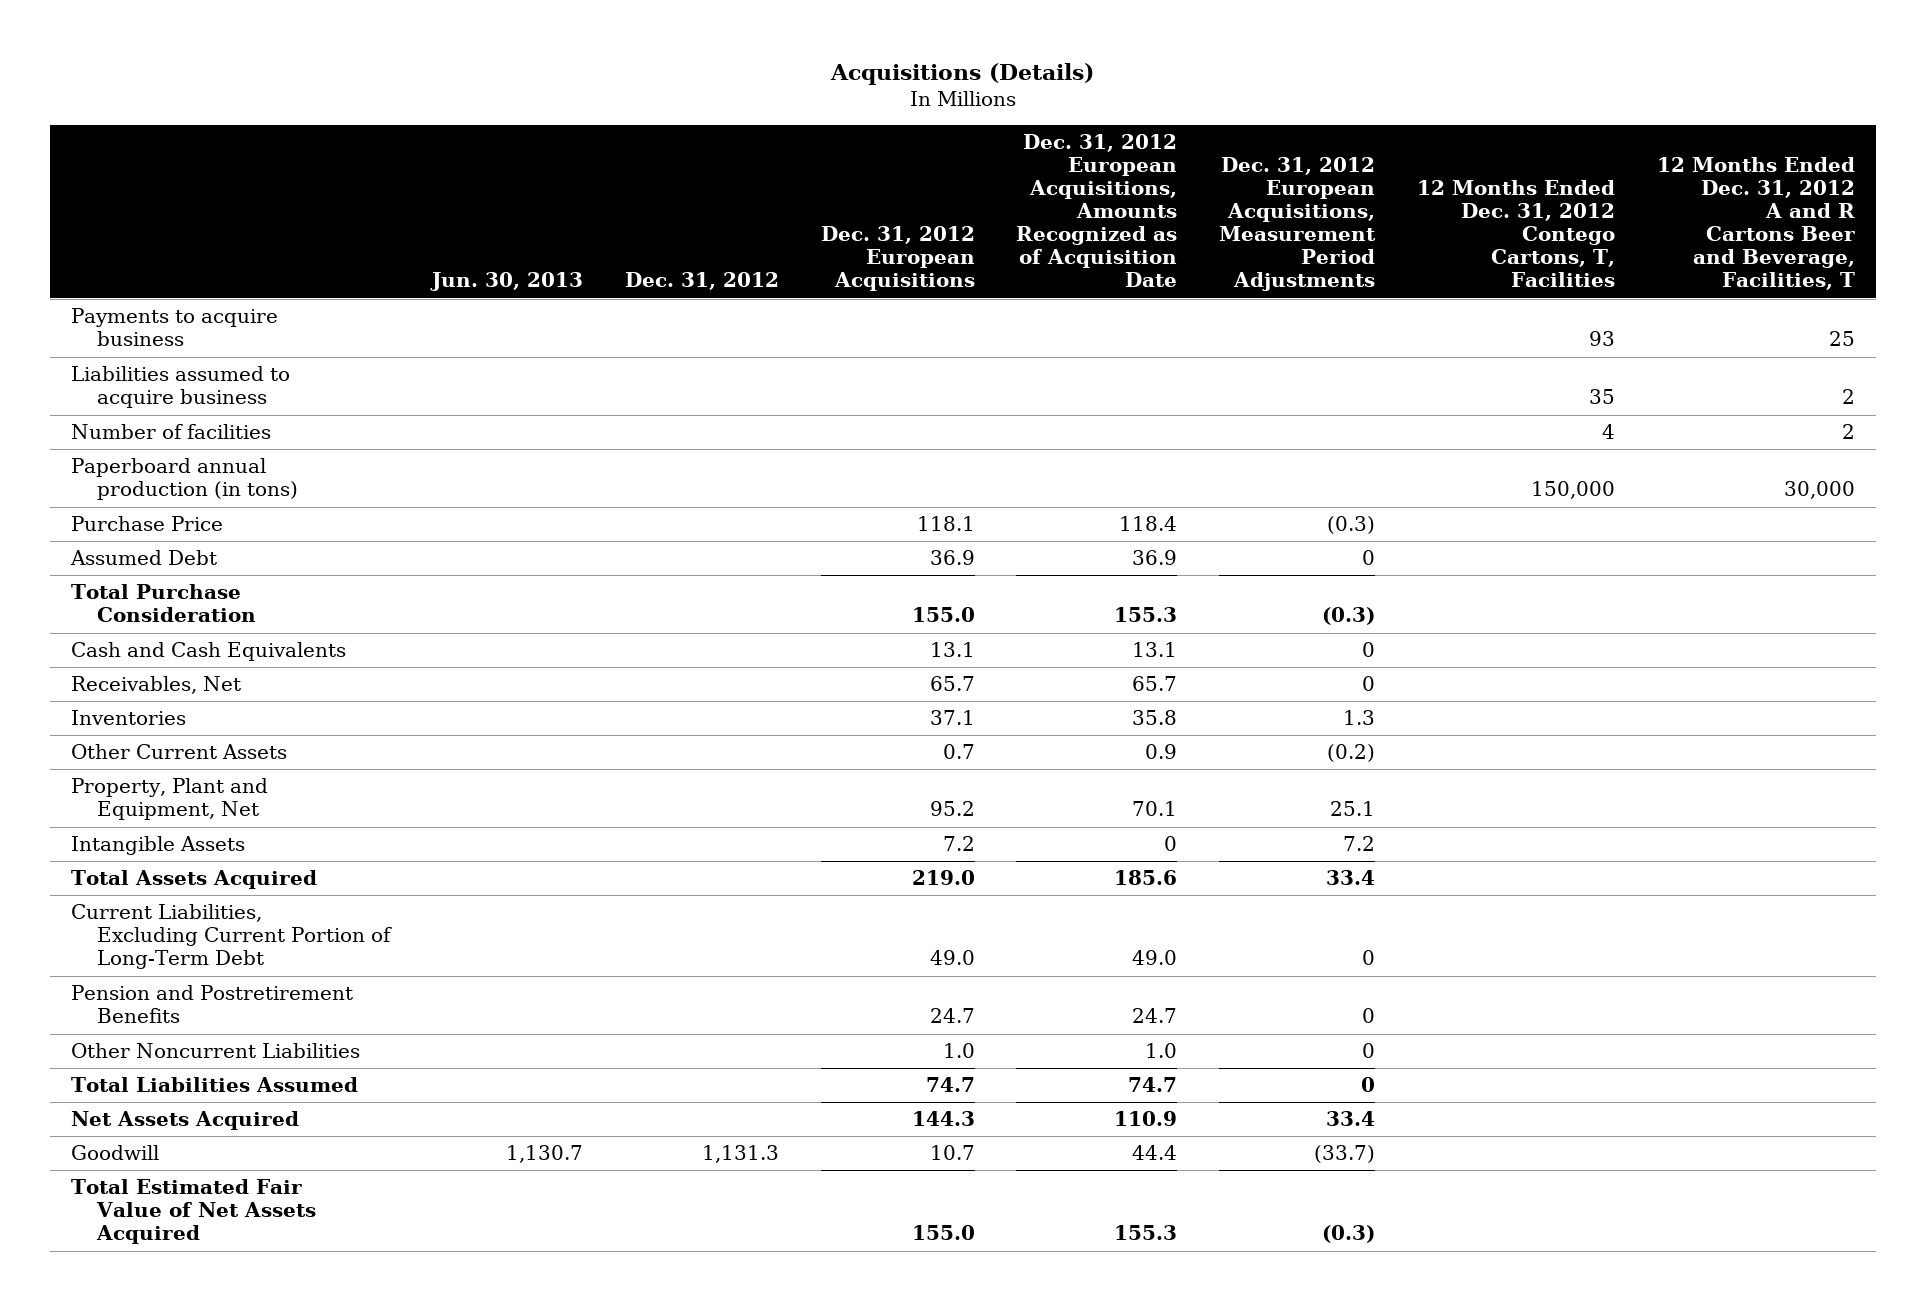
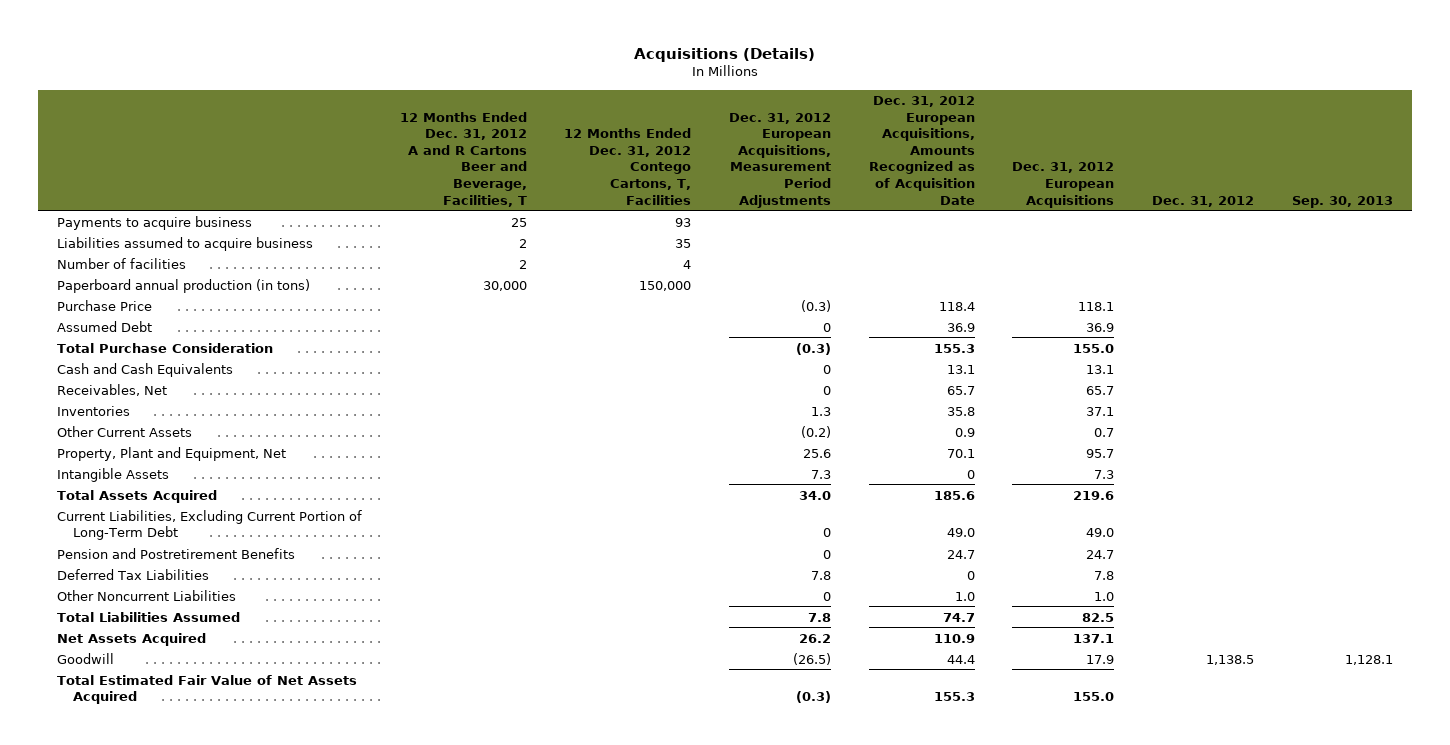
[430,272,584,292] Jun. 30, 2013 -> none
none -> [1291,195,1393,208] Sep. 30, 2013
[929,801,975,817] 95.2 -> [1086,448,1115,458] 95.7
[1330,801,1376,817] 25.1 -> [802,448,831,458] 25.6
[942,836,975,852] 7.2 -> [1094,469,1115,479] 7.3
[1343,836,1376,852] 7.2 -> [810,469,831,479] 7.3
[911,870,975,886] 219.0 -> [1073,490,1115,500] 219.6
[1326,870,1376,886] 33.4 -> [798,490,831,500] 34.0
none -> [56,568,209,580] Deferred Tax Liabilities
[925,1077,975,1093] 74.7 -> [1082,612,1115,622] 82.5
[1361,1077,1376,1093] 0 -> [807,612,831,622] 7.8
[911,1111,975,1127] 144.3 -> [1073,633,1115,643] 137.1
[1326,1111,1376,1127] 33.4 -> [798,633,831,643] 26.2
[701,1145,779,1164] 1,131.3 -> [1206,654,1255,665] 1,138.5
[929,1145,975,1161] 10.7 -> [1086,654,1115,664] 17.9
[1314,1145,1376,1164] (33.7) -> [792,652,831,665] (26.5)

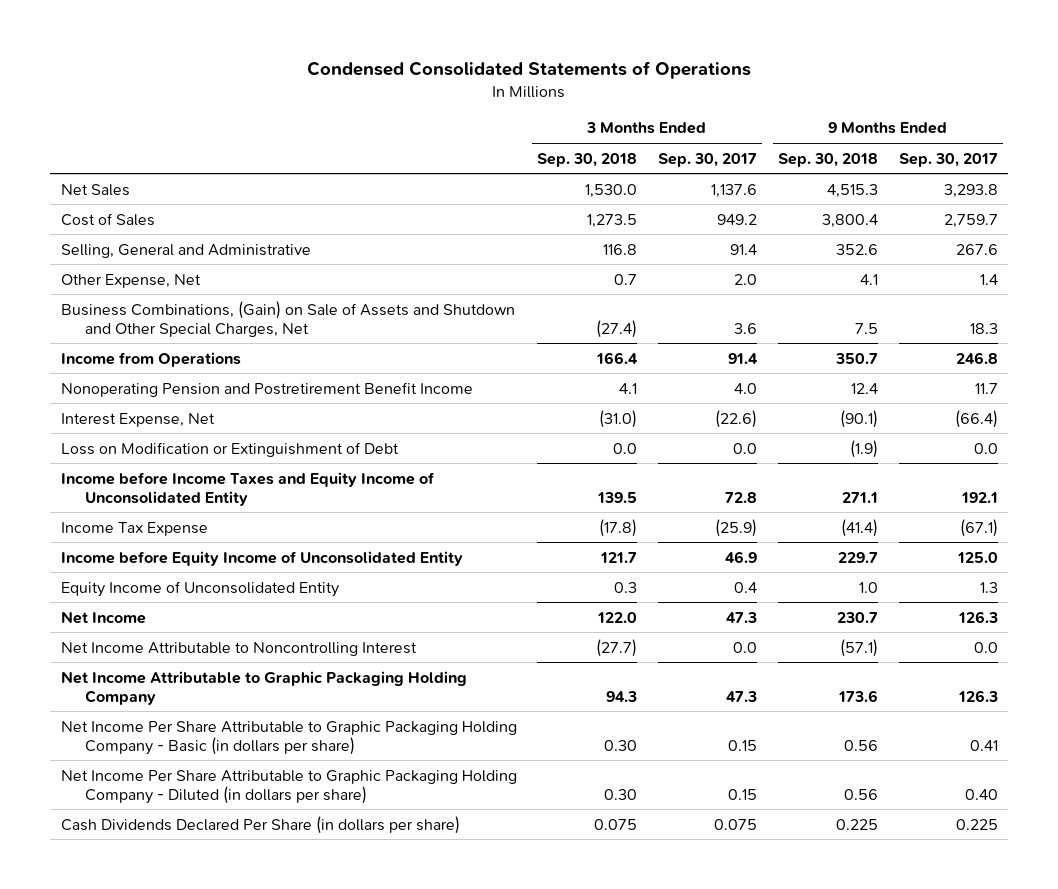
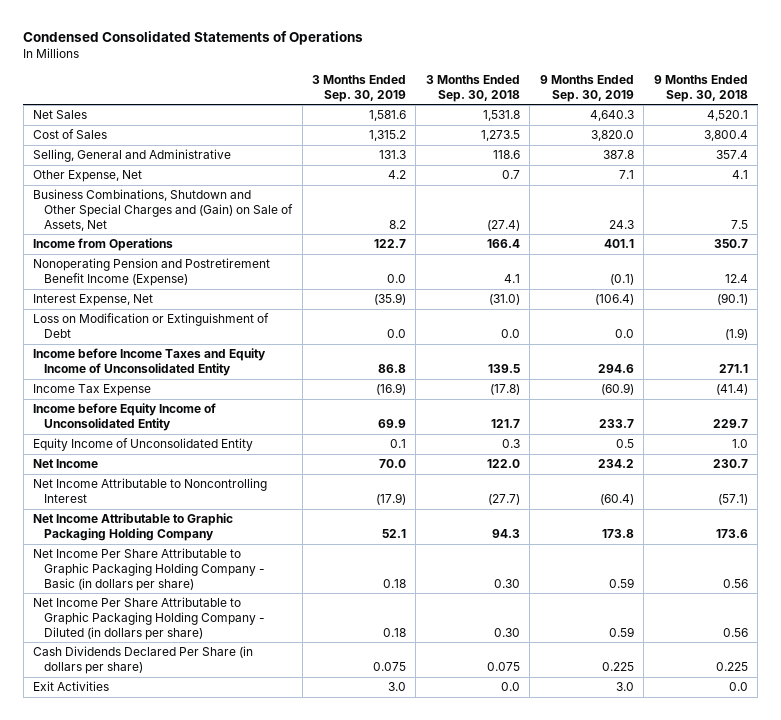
[658,152,758,167] Sep. 30, 2017 -> none
[898,152,998,167] Sep. 30, 2017 -> none
none -> [312,75,407,102] 3 Months Ended Sep. 30, 2019
none -> [539,75,634,102] 9 Months Ended Sep. 30, 2019
[585,183,638,198] 1,530.0 -> [482,110,520,122] 1,531.8
[827,183,879,198] 4,515.3 -> [706,110,748,122] 4,520.1
[603,243,638,255] 116.8 -> [492,150,520,160] 118.6
[836,243,879,255] 352.6 -> [715,150,748,160] 357.4
[60,300,515,337] Business Combinations, (Gain) on Sale of Assets and Shutdown and Other Special Charges, Net -> [33,189,294,231] Business Combinations, Shutdown and Other Special Charges and (Gain) on Sale of Assets, Net
[60,381,473,397] Nonoperating Pension and Postretirement Benefit Income -> [33,258,271,286] Nonoperating Pension and Postretirement Benefit Income (Expense)
none -> [33,681,110,692] Exit Activities

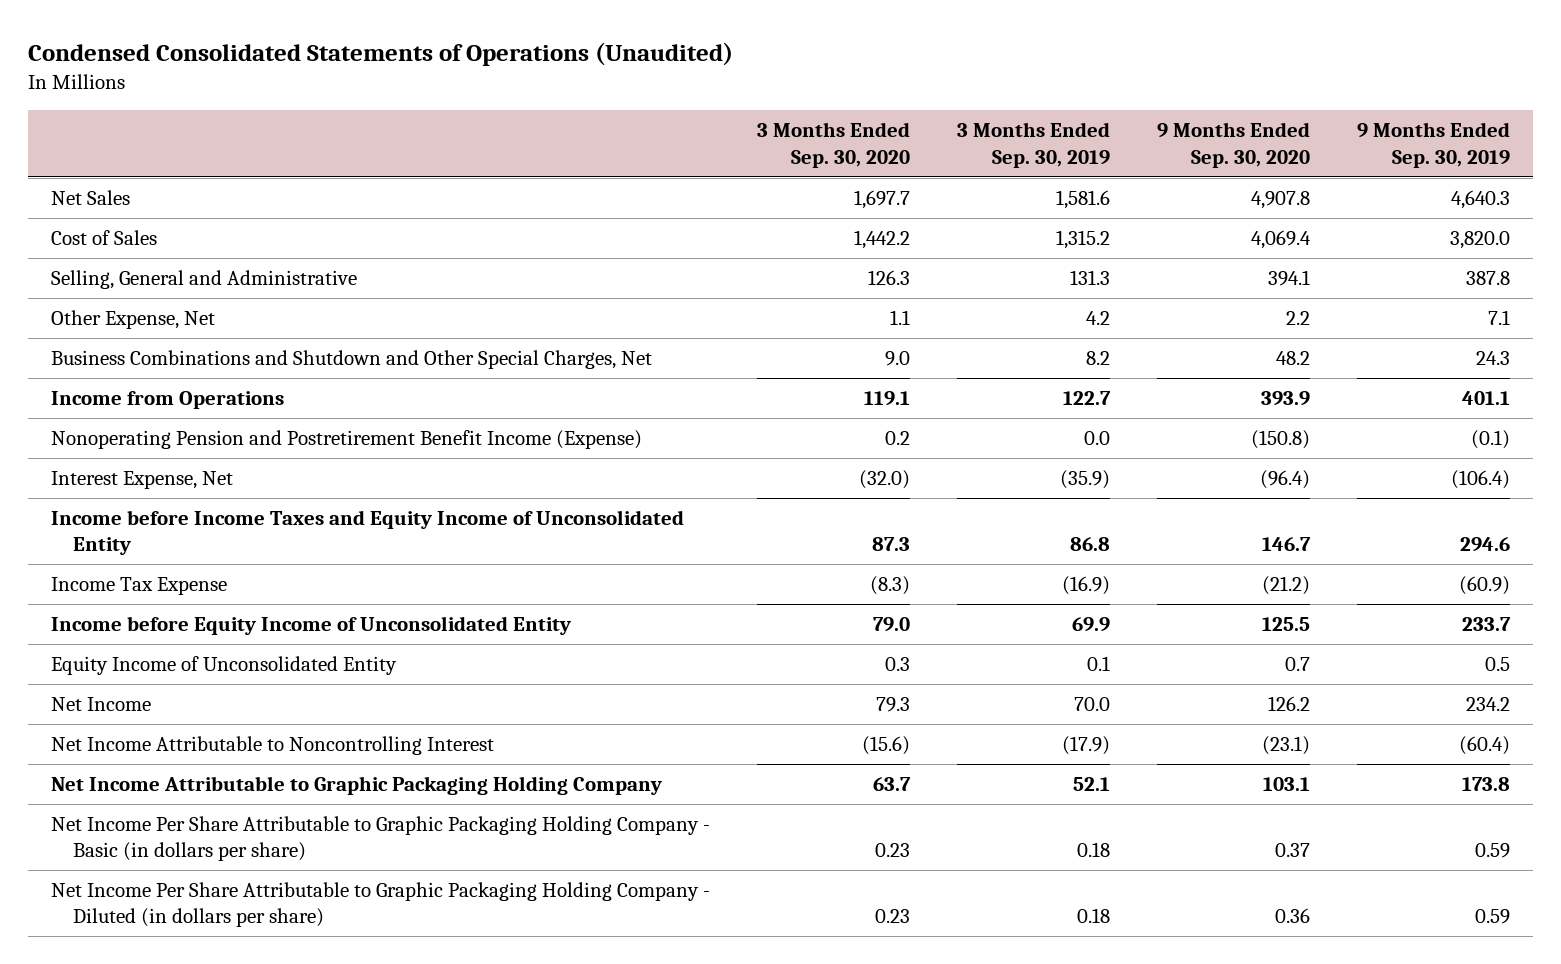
[23,30,364,45] Condensed Consolidated Statements of Operations -> [27,41,733,66] Condensed Consolidated Statements of Operations (Unaudited)
[425,75,520,102] 3 Months Ended Sep. 30, 2018 -> none
[653,75,748,102] 9 Months Ended Sep. 30, 2018 -> none
none -> [757,122,911,168] 3 Months Ended Sep. 30, 2020
none -> [1156,122,1310,168] 9 Months Ended Sep. 30, 2020
[33,189,294,231] Business Combinations, Shutdown and Other Special Charges and (Gain) on Sale of Assets, Net -> [51,350,653,370] Business Combinations and Shutdown and Other Special Charges, Net
[33,313,270,338] Loss on Modification or Extinguishment of Debt -> none
[33,646,254,674] Cash Dividends Declared Per Share (in dollars per share) -> none
[33,681,110,692] Exit Activities -> none

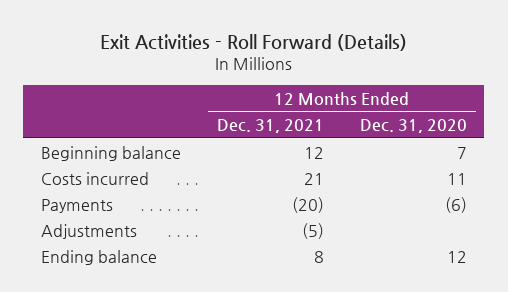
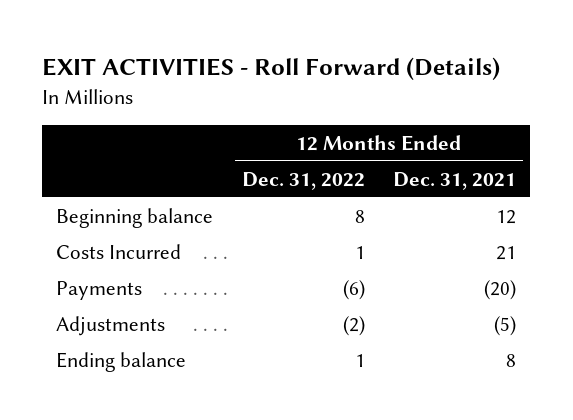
[99,33,407,51] Exit Activities - Roll Forward (Details) -> [42,57,501,81] EXIT ACTIVITIES - Roll Forward (Details)
[359,118,467,133] Dec. 31, 2020 -> none
none -> [241,171,365,190] Dec. 31, 2022
[41,171,150,185] Costs incurred -> [56,243,182,259] Costs Incurred

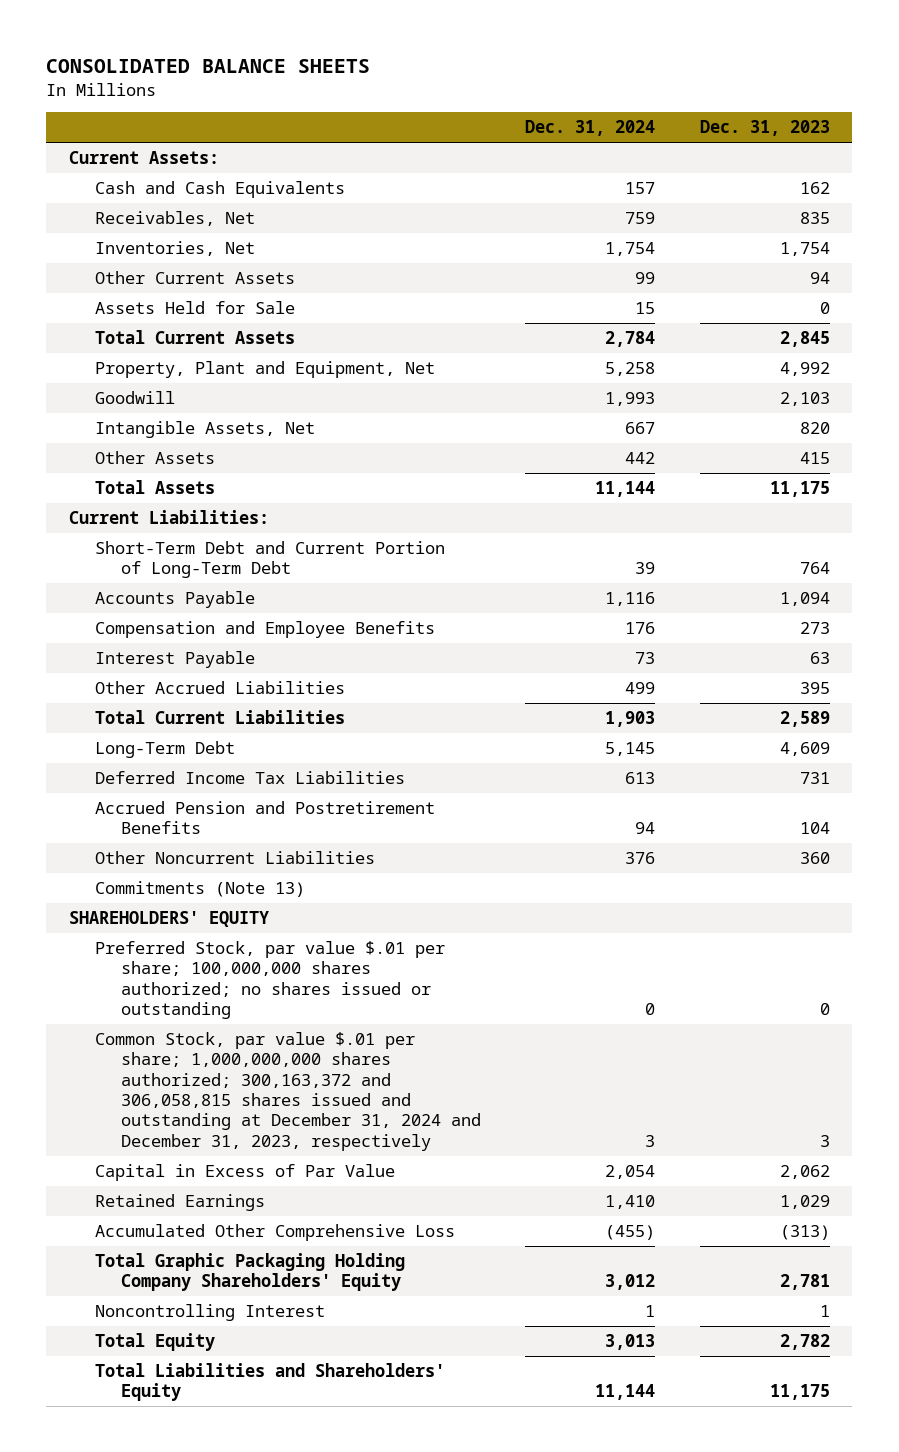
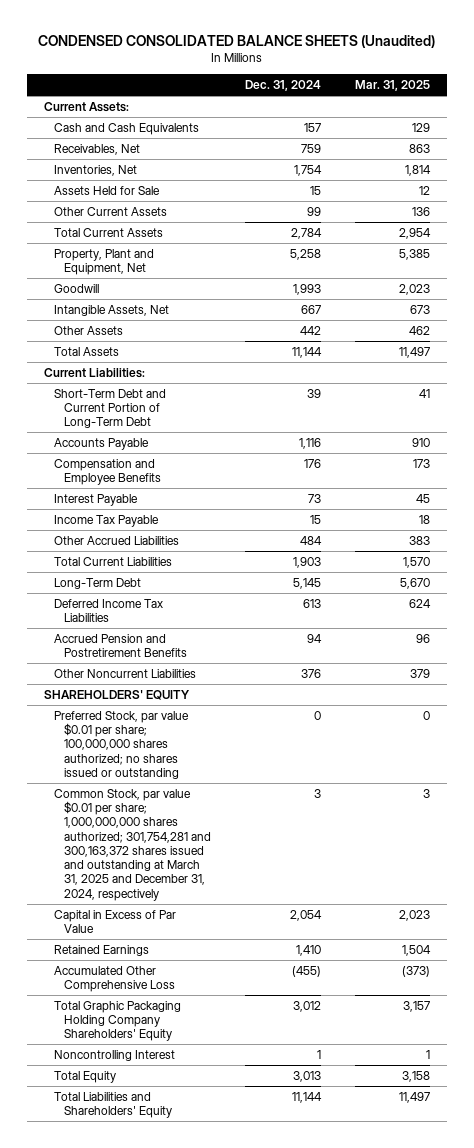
[46,58,371,73] CONSOLIDATED BALANCE SHEETS -> [37,34,435,48] CONDENSED CONSOLIDATED BALANCE SHEETS (Unaudited)
[699,120,830,137] Dec. 31, 2023 -> none
none -> [354,80,430,92] Mar. 31, 2025
[94,271,295,285] Other Current Assets -> [53,206,167,216] Other Current Assets
none -> [53,514,159,527] Income Tax Payable
[625,682,656,695] 499 -> [299,535,322,545] 484
[94,881,305,898] Commitments (Note 13) -> none
[94,941,445,1020] Preferred Stock, par value $.01 per share; 100,000,000 shares authorized; no shares issued or outstanding -> [53,710,189,779] Preferred Stock, par value $0.01 per share; 100,000,000 shares authorized; no shares issued or outstanding
[94,1032,481,1151] Common Stock, par value $.01 per share; 1,000,000,000 shares authorized; 300,163,372 and 306,058,815 shares issued and outstanding at December 31, 2024 and December 31, 2023, respectively -> [53,788,211,901] Common Stock, par value $0.01 per share; 1,000,000,000 shares authorized; 301,754,281 and 300,163,372 shares issued and outstanding at March 31, 2025 and December 31, 2024, respectively

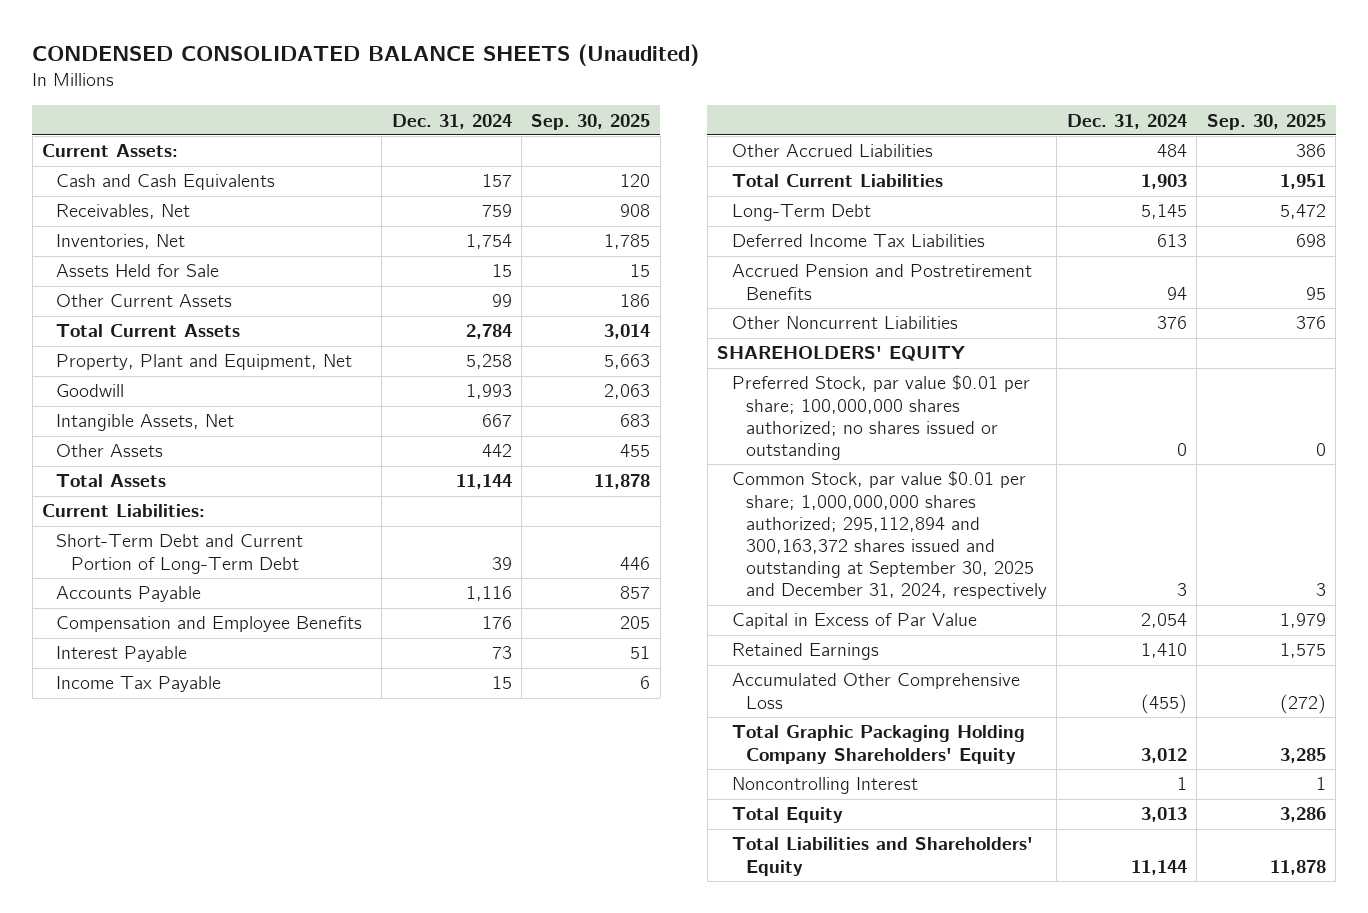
[354,80,430,92] Mar. 31, 2025 -> none
none -> [531,113,651,130] Sep. 30, 2025
[53,788,211,901] Common Stock, par value $0.01 per share; 1,000,000,000 shares authorized; 301,754,281 and 300,163,372 shares issued and outstanding at March 31, 2025 and December 31, 2024, respectively -> [731,471,1047,600] Common Stock, par value $0.01 per share; 1,000,000,000 shares authorized; 295,112,894 and 300,163,372 shares issued and outstanding at September 30, 2025 and December 31, 2024, respectively

